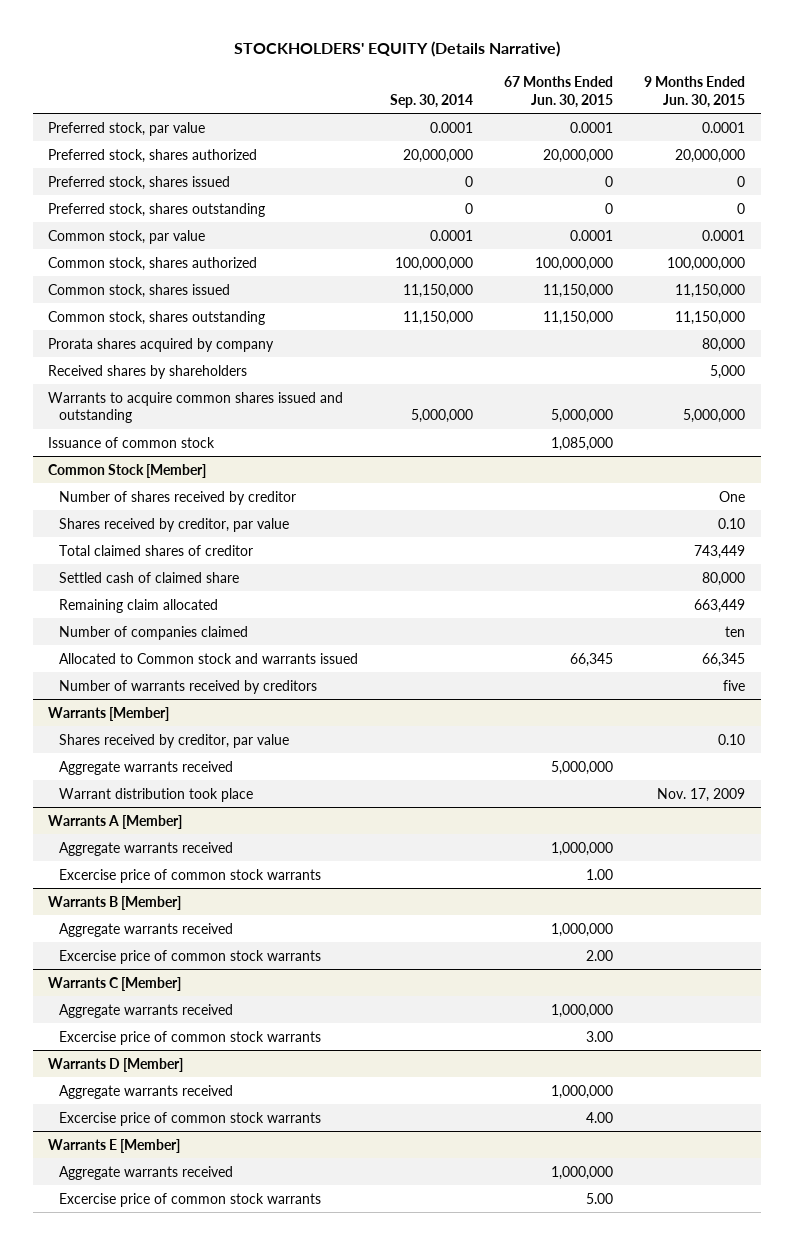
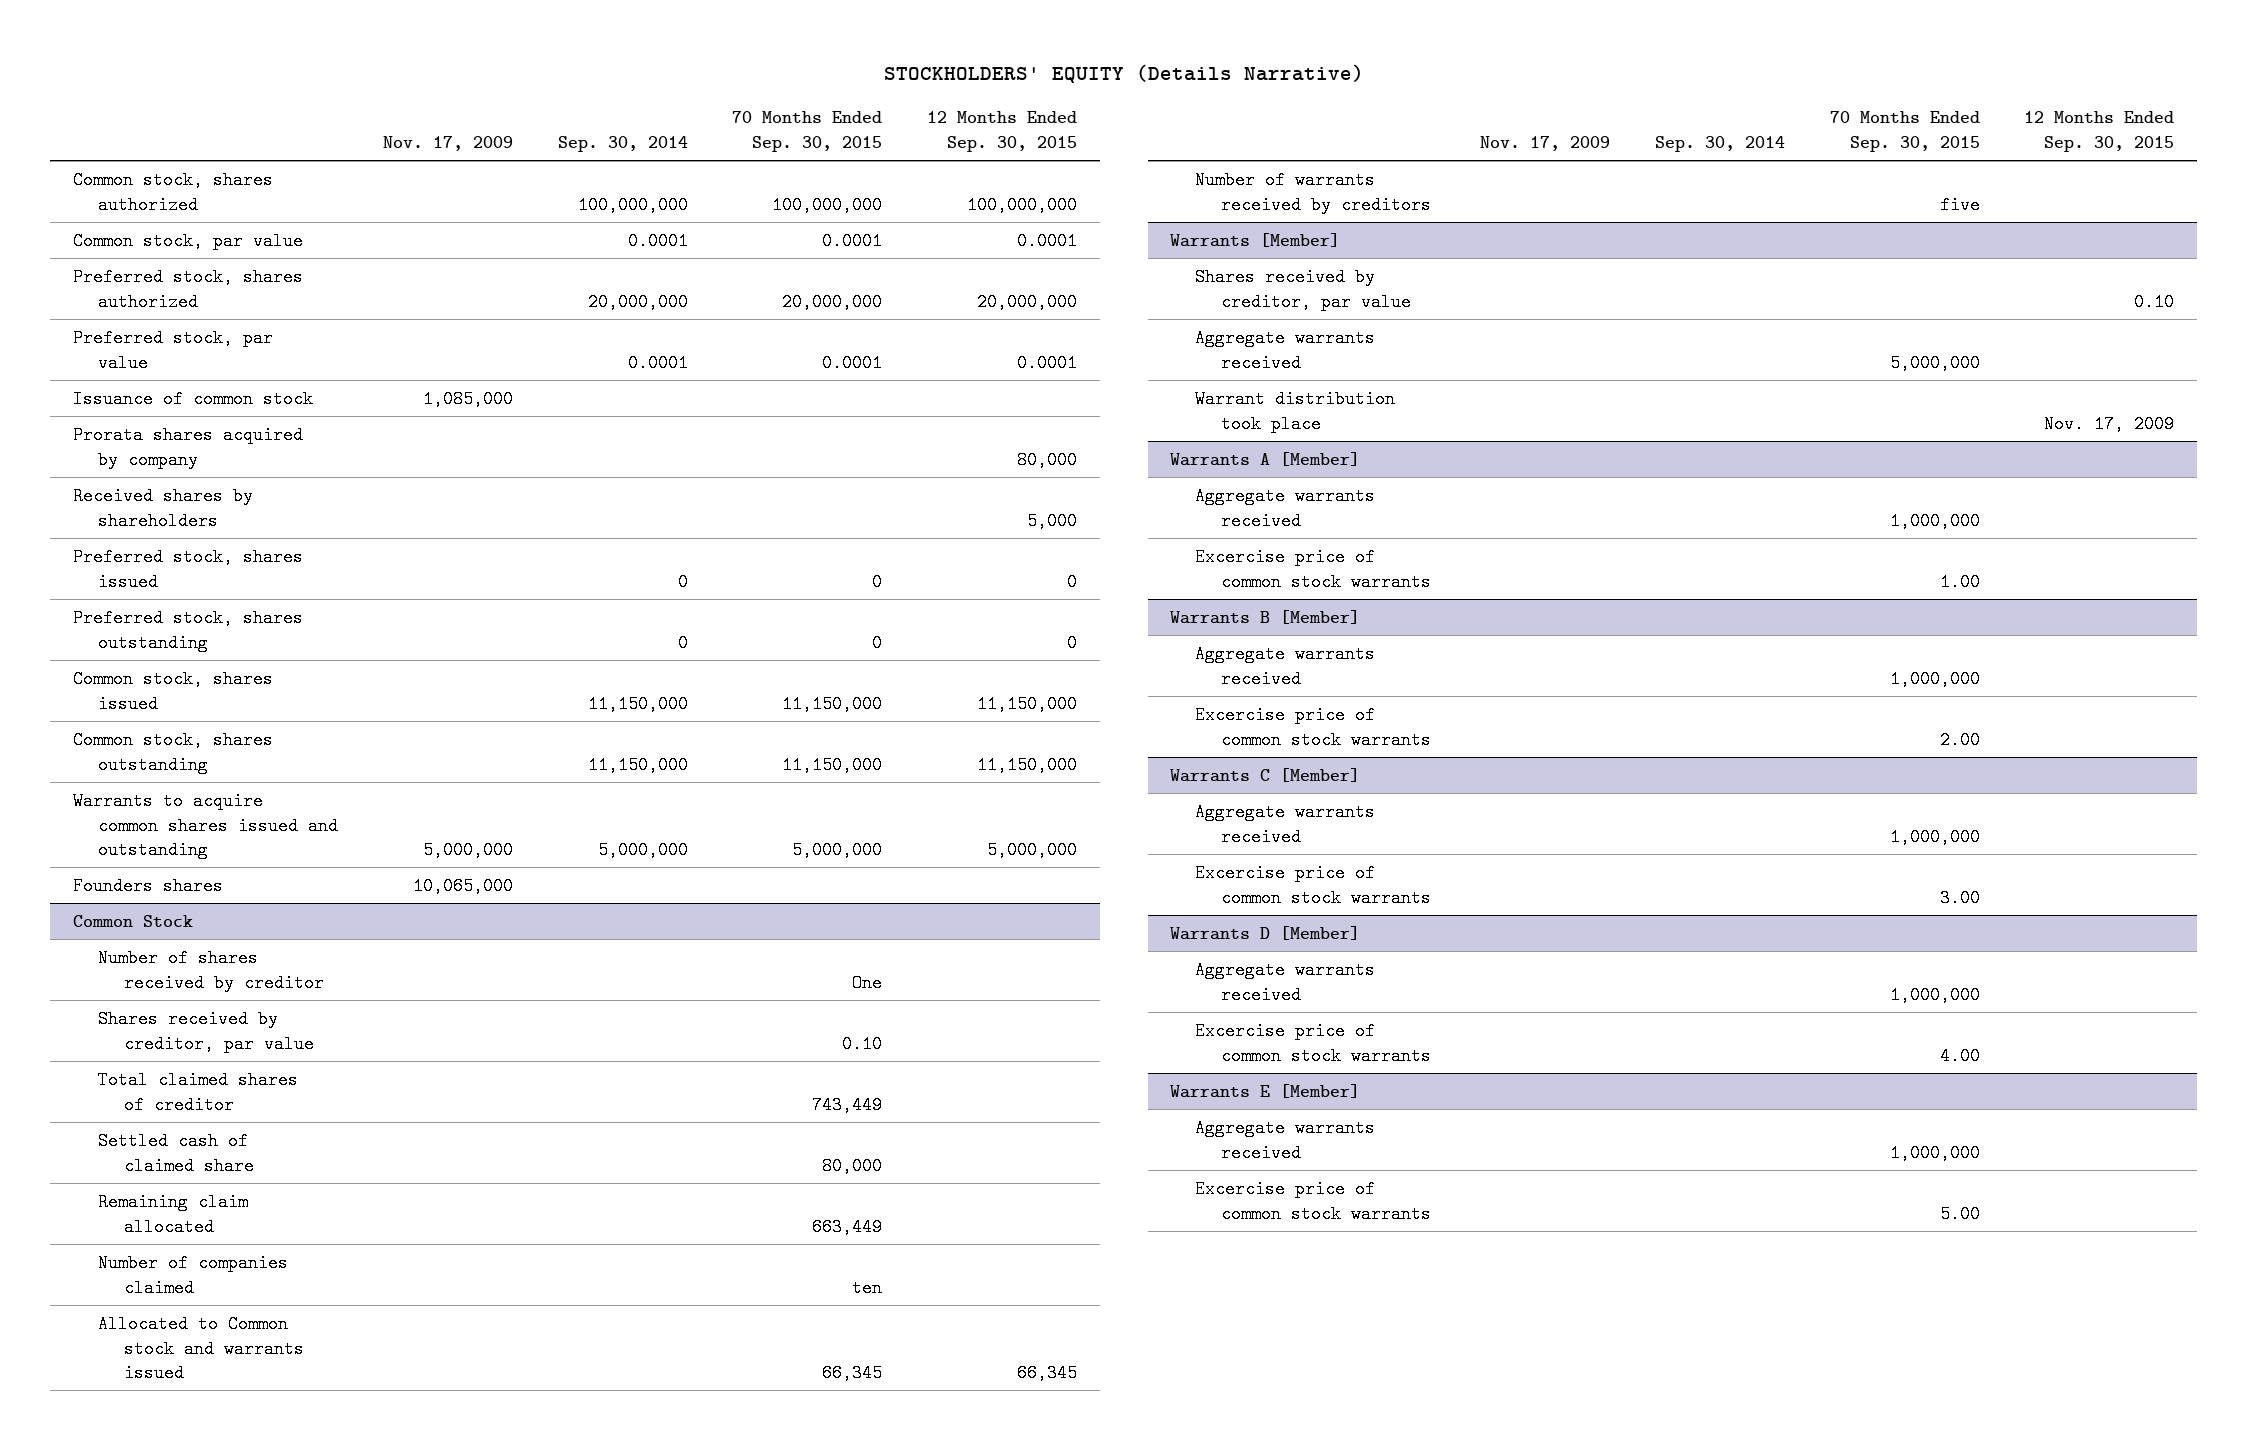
[503,76,613,108] 67 Months Ended Jun. 30, 2015 -> none
[644,76,746,108] 9 Months Ended Jun. 30, 2015 -> none
none -> [382,135,513,151] Nov. 17, 2009
none -> [732,111,883,152] 70 Months Ended Sep. 30, 2015
none -> [927,111,1078,152] 12 Months Ended Sep. 30, 2015
[48,256,258,271] Common stock, shares authorized -> [72,170,273,214] Common stock, shares authorized
[48,229,206,244] Common stock, par value -> [72,231,303,250] Common stock, par value
[48,121,206,136] Preferred stock, par value -> [72,328,273,372] Preferred stock, par value
[48,436,216,448] Issuance of common stock -> [72,389,313,408] Issuance of common stock
[48,337,275,352] Prorata shares acquired by company -> [72,425,303,469] Prorata shares acquired by company
[48,364,248,379] Received shares by shareholders -> [72,486,253,530] Received shares by shareholders
none -> [72,876,223,895] Founders shares
[48,463,207,478] Common Stock [Member] -> [72,914,193,927] Common Stock

